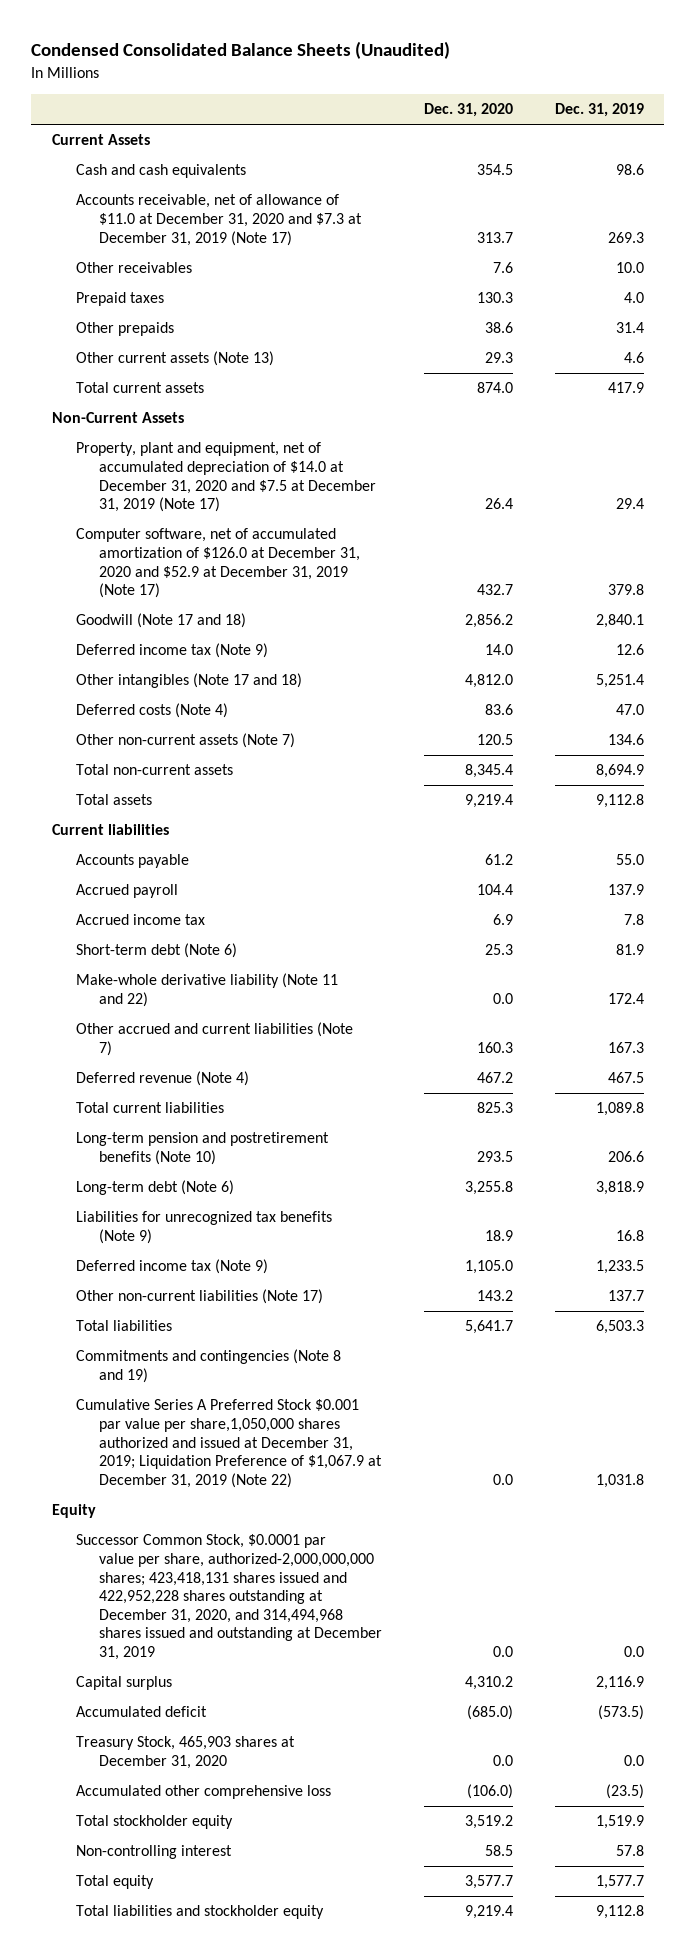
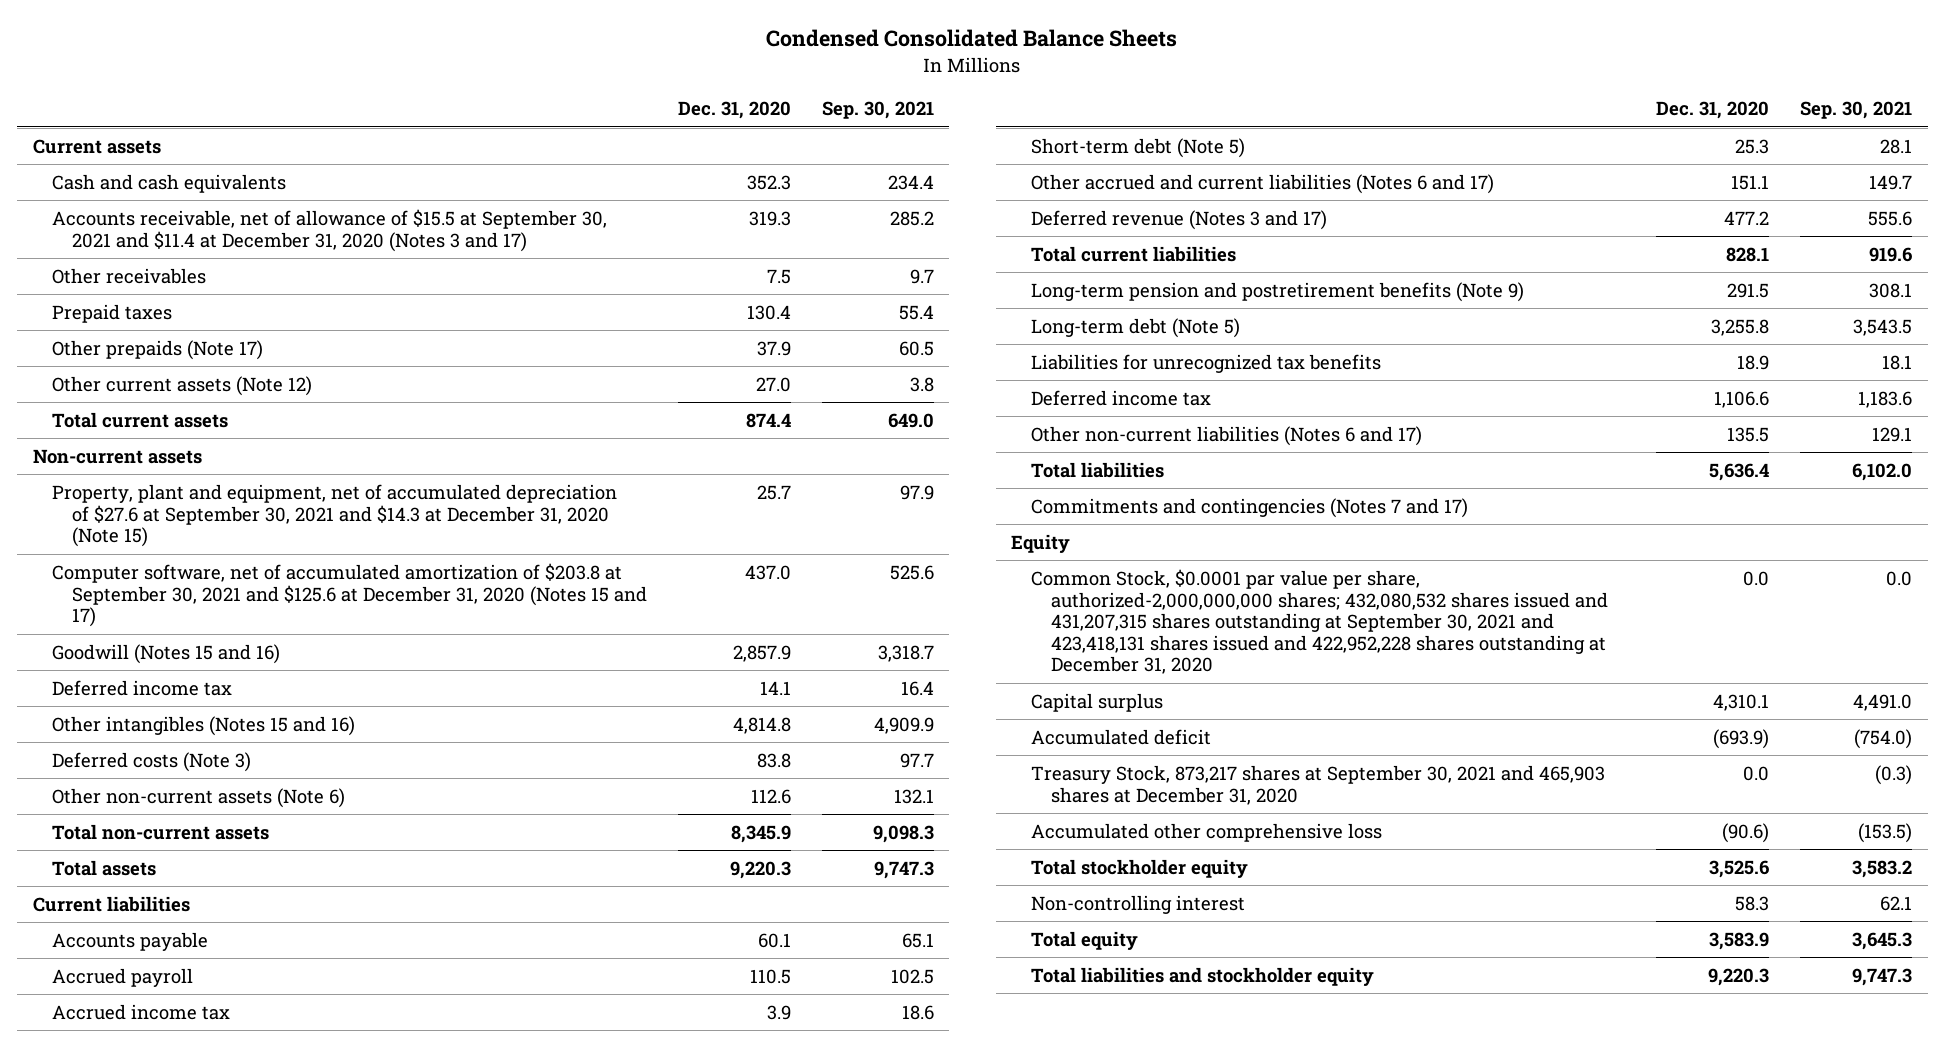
[31,41,451,60] Condensed Consolidated Balance Sheets (Unaudited) -> [766,29,1178,48] Condensed Consolidated Balance Sheets
[554,103,644,118] Dec. 31, 2019 -> none
none -> [821,101,934,120] Sep. 30, 2021
[52,134,151,146] Current Assets -> [32,138,161,154] Current assets
[476,164,513,176] 354.5 -> [746,174,791,190] 352.3
[75,194,362,246] Accounts receivable, net of allowance of $11.0 at December 31, 2020 and $7.3 at December 31, 2019 (Note 17) -> [52,208,608,252] Accounts receivable, net of allowance of $15.5 at September 30, 2021 and $11.4 at December 31, 2020 (Notes 3 and 17)
[476,231,513,243] 313.7 -> [748,210,791,226] 319.3
[492,262,513,274] 7.6 -> [766,268,791,284] 7.5
[476,292,513,304] 130.3 -> [746,304,791,320] 130.4
[75,322,174,337] Other prepaids -> [52,339,264,360] Other prepaids (Note 17)
[484,322,513,334] 38.6 -> [756,340,791,356] 37.9
[75,351,274,367] Other current assets (Note 13) -> [52,375,313,396] Other current assets (Note 12)
[484,352,513,364] 29.3 -> [755,376,791,392] 27.0
[476,382,513,394] 874.0 -> [745,412,791,428] 874.4
[52,412,185,424] Non-Current Assets -> [32,448,202,464] Non-current assets
[75,442,376,513] Property, plant and equipment, net of accumulated depreciation of $14.0 at December 31, 2020 and $7.5 at December 31, 2019 (Note 17) -> [52,483,618,548] Property, plant and equipment, net of accumulated depreciation of $27.6 at September 30, 2021 and $14.3 at December 31, 2020 (Note 15)
[484,498,513,510] 26.4 -> [756,484,791,500] 25.7
[75,528,360,599] Computer software, net of accumulated amortization of $126.0 at December 31, 2020 and $52.9 at December 31, 2019 (Note 17) -> [52,562,648,628] Computer software, net of accumulated amortization of $203.8 at September 30, 2021 and $125.6 at December 31, 2020 (Notes 15 and 17)
[476,584,513,596] 432.7 -> [744,564,791,580] 437.0
[75,613,246,629] Goodwill (Note 17 and 18) -> [52,643,281,664] Goodwill (Notes 15 and 16)
[464,614,513,629] 2,856.2 -> [732,644,791,662] 2,857.9
[75,643,268,659] Deferred income tax (Note 9) -> [52,679,233,696] Deferred income tax
[484,644,513,656] 14.0 -> [759,680,791,695] 14.1
[75,673,302,689] Other intangibles (Note 17 and 18) -> [52,715,356,736] Other intangibles (Notes 15 and 16)
[464,674,513,689] 4,812.0 -> [732,716,791,734] 4,814.8
[75,703,228,719] Deferred costs (Note 4) -> [52,751,252,772] Deferred costs (Note 3)
[484,704,513,716] 83.6 -> [756,752,791,768] 83.8
[75,733,295,749] Other non-current assets (Note 7) -> [52,787,346,808] Other non-current assets (Note 6)
[476,734,513,746] 120.5 -> [750,788,791,804] 112.6
[464,764,513,779] 8,345.4 -> [730,824,791,843] 8,345.9
[464,794,513,809] 9,219.4 -> [729,860,791,879] 9,220.3
[75,973,338,1007] Make-whole derivative liability (Note 11 and 22) -> none
[75,1399,382,1488] Cumulative Series A Preferred Stock $0.001 par value per share,1,050,000 shares authorized and issued at December 31, 2019; Liquidation Preference of $1,067.9 at December 31, 2019 (Note 22) -> none
[484,854,513,866] 61.2 -> [757,932,791,948] 60.1
[476,884,513,896] 104.4 -> [749,968,791,984] 110.5
[492,914,513,926] 6.9 -> [766,1004,791,1020] 3.9
[75,943,237,959] Short-term debt (Note 6) -> [1030,137,1245,158] Short-term debt (Note 5)
[75,1022,353,1056] Other accrued and current liabilities (Note 7) -> [1030,173,1494,194] Other accrued and current liabilities (Notes 6 and 17)
[476,1041,513,1053] 160.3 -> [1731,174,1770,190] 151.1
[75,1071,249,1087] Deferred revenue (Note 4) -> [1030,209,1327,230] Deferred revenue (Notes 3 and 17)
[476,1072,513,1084] 467.2 -> [1724,210,1770,225] 477.2
[476,1102,513,1114] 825.3 -> [1726,246,1770,262] 828.1
[75,1132,329,1165] Long-term pension and postretirement benefits (Note 10) -> [1030,281,1524,302] Long-term pension and postretirement benefits (Note 9)
[476,1150,513,1162] 293.5 -> [1727,282,1770,298] 291.5
[75,1180,234,1196] Long-term debt (Note 6) -> [1030,317,1240,338] Long-term debt (Note 5)
[75,1211,332,1244] Liabilities for unrecognized tax benefits (Note 9) -> [1030,353,1381,373] Liabilities for unrecognized tax benefits
[75,1259,268,1275] Deferred income tax (Note 9) -> [1030,389,1211,406] Deferred income tax
[464,1260,513,1275] 1,105.0 -> [1714,390,1770,408] 1,106.6
[75,1289,323,1305] Other non-current liabilities (Note 17) -> [1030,425,1422,446] Other non-current liabilities (Notes 6 and 17)
[476,1290,513,1302] 143.2 -> [1727,426,1770,442] 135.5
[464,1320,513,1335] 5,641.7 -> [1709,462,1770,481] 5,636.4
[75,1349,341,1383] Commitments and contingencies (Note 8 and 19) -> [1030,497,1468,518] Commitments and contingencies (Notes 7 and 17)
[75,1534,382,1660] Successor Common Stock, $0.0001 par value per share, authorized-2,000,000,000 shares; 423,418,131 shares issued and 422,952,228 shares outstanding at December 31, 2020, and 314,494,968 shares issued and outstanding at December 31, 2019 -> [1030,568,1608,675] Common Stock, $0.0001 par value per share, authorized-2,000,000,000 shares; 432,080,532 shares issued and 431,207,315 shares outstanding at September 30, 2021 and 423,418,131 shares issued and 422,952,228 shares outstanding at December 31, 2020
[464,1676,513,1691] 4,310.2 -> [1713,693,1770,711] 4,310.1
[466,1705,513,1721] (685.0) -> [1713,728,1770,749] (693.9)
[75,1736,295,1769] Treasury Stock, 465,903 shares at December 31, 2020 -> [1030,764,1605,805] Treasury Stock, 873,217 shares at September 30, 2021 and 465,903 shares at December 31, 2020
[466,1784,513,1800] (106.0) -> [1722,822,1770,843] (90.6)
[464,1815,513,1830] 3,519.2 -> [1709,859,1770,878] 3,525.6
[484,1845,513,1857] 58.5 -> [1735,895,1770,911] 58.3
[464,1875,513,1890] 3,577.7 -> [1709,931,1770,950] 3,583.9
[464,1905,513,1920] 9,219.4 -> [1708,967,1770,986] 9,220.3

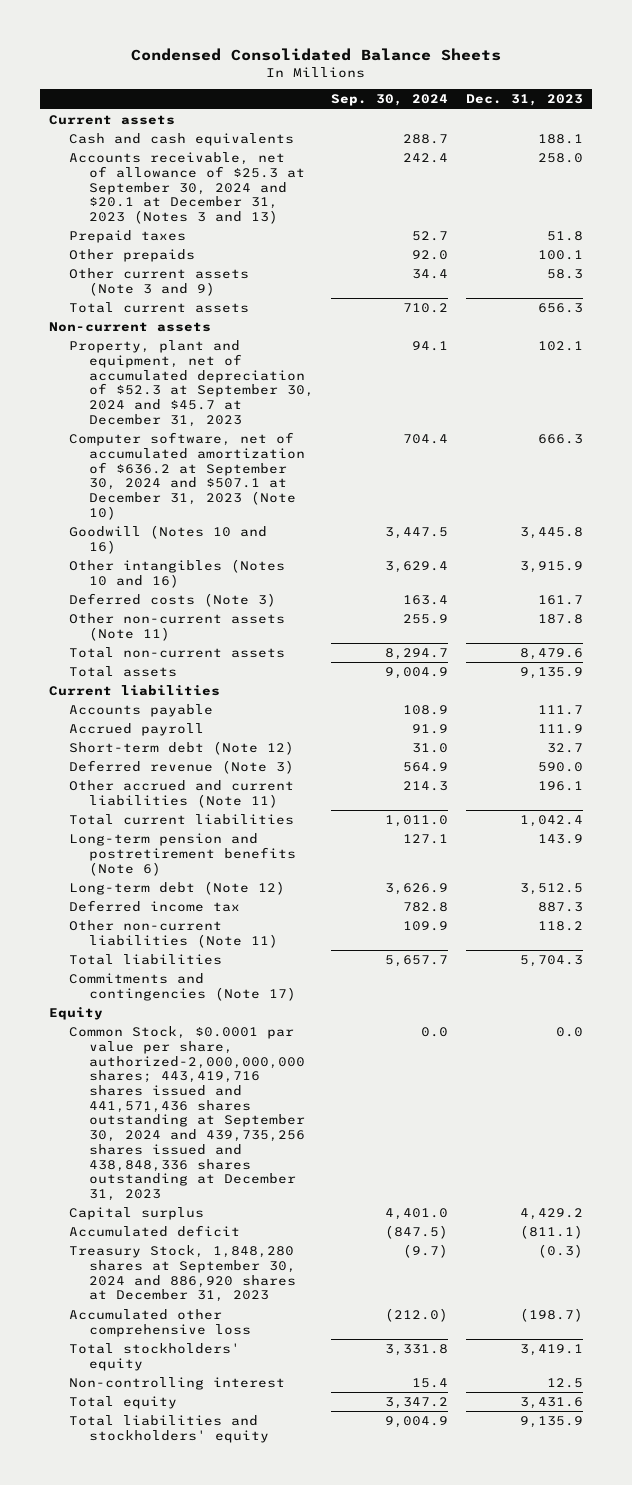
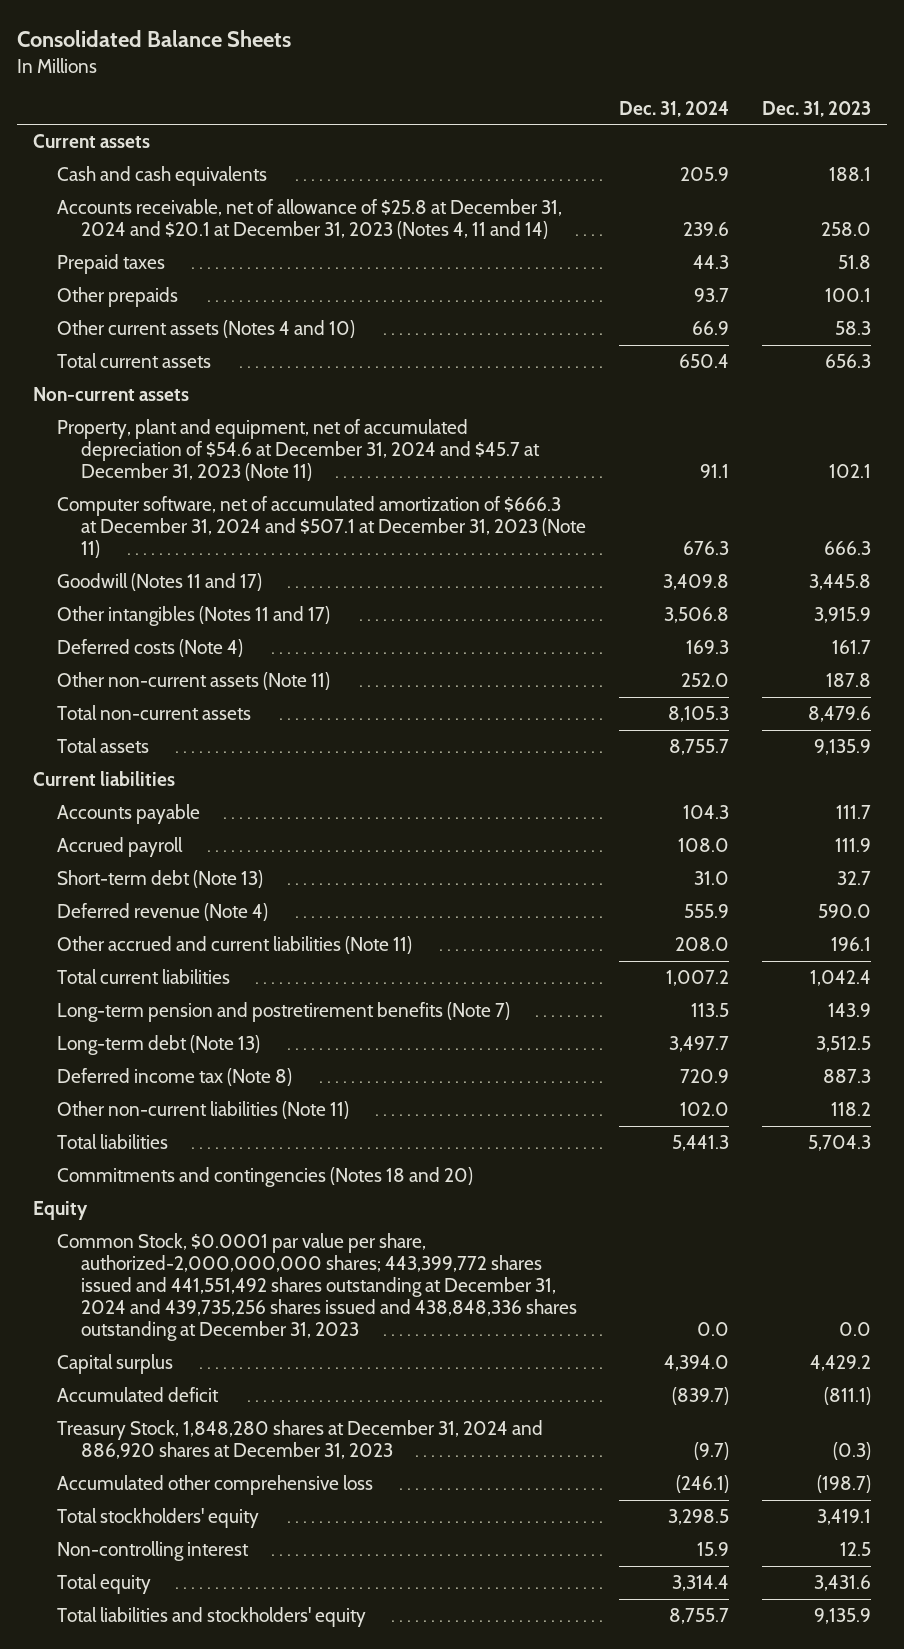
[131,47,502,61] Condensed Consolidated Balance Sheets -> [16,29,291,47] Consolidated Balance Sheets
[331,94,449,107] Sep. 30, 2024 -> none
none -> [619,100,730,117] Dec. 31, 2024
[68,152,305,225] Accounts receivable, net of allowance of $25.3 at September 30, 2024 and $20.1 at December 31, 2023 (Notes 3 and 13) -> [57,199,563,240] Accounts receivable, net of allowance of $25.8 at December 31, 2024 and $20.1 at December 31, 2023 (Notes 4, 11 and 14)
[68,268,249,296] Other current assets (Note 3 and 9) -> [57,320,356,339] Other current assets (Notes 4 and 10)
[68,340,314,427] Property, plant and equipment, net of accumulated depreciation of $52.3 at September 30, 2024 and $45.7 at December 31, 2023 -> [57,419,541,482] Property, plant and equipment, net of accumulated depreciation of $54.6 at December 31, 2024 and $45.7 at December 31, 2023 (Note 11)
[68,432,305,520] Computer software, net of accumulated amortization of $636.2 at September 30, 2024 and $507.1 at December 31, 2023 (Note 10) -> [57,496,587,559] Computer software, net of accumulated amortization of $666.3 at December 31, 2024 and $507.1 at December 31, 2023 (Note 11)
[68,525,267,554] Goodwill (Notes 10 and 16) -> [57,573,263,592] Goodwill (Notes 11 and 17)
[68,559,285,588] Other intangibles (Notes 10 and 16) -> [57,606,331,627] Other intangibles (Notes 11 and 17)
[68,593,276,608] Deferred costs (Note 3) -> [57,639,244,658] Deferred costs (Note 4)
[68,741,294,756] Short-term debt (Note 12) -> [57,870,264,889] Short-term debt (Note 13)
[68,760,294,775] Deferred revenue (Note 3) -> [57,903,269,922] Deferred revenue (Note 4)
[68,833,296,876] Long-term pension and postretirement benefits (Note 6) -> [57,1002,511,1023] Long-term pension and postretirement benefits (Note 7)
[68,881,285,896] Long-term debt (Note 12) -> [57,1035,261,1056] Long-term debt (Note 13)
[68,900,240,913] Deferred income tax -> [57,1068,293,1087] Deferred income tax (Note 8)
[68,973,296,1001] Commitments and contingencies (Note 17) -> [57,1167,474,1188] Commitments and contingencies (Notes 18 and 20)
[68,1026,305,1202] Common Stock, $0.0001 par value per share, authorized-2,000,000,000 shares; 443,419,716 shares issued and 441,571,436 shares outstanding at September 30, 2024 and 439,735,256 shares issued and 438,848,336 shares outstanding at December 31, 2023 -> [57,1233,578,1342] Common Stock, $0.0001 par value per share, authorized-2,000,000,000 shares; 443,399,772 shares issued and 441,551,492 shares outstanding at December 31, 2024 and 439,735,256 shares issued and 438,848,336 shares outstanding at December 31, 2023
[68,1245,296,1303] Treasury Stock, 1,848,280 shares at September 30, 2024 and 886,920 shares at December 31, 2023 -> [57,1420,544,1460] Treasury Stock, 1,848,280 shares at December 31, 2024 and 886,920 shares at December 31, 2023

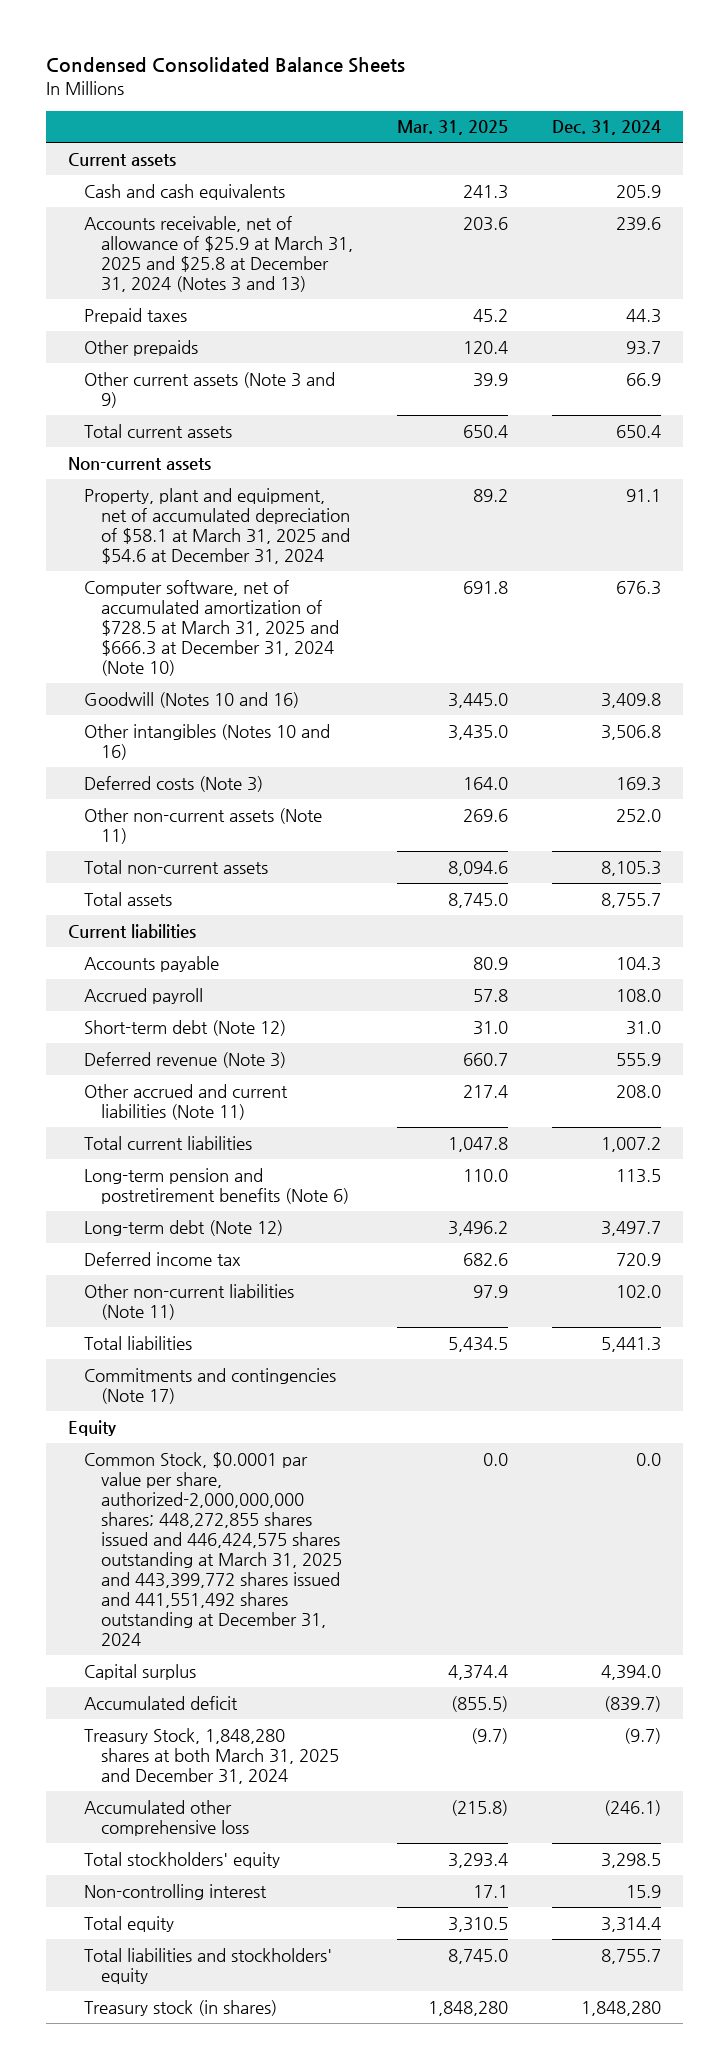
[16,29,291,47] Consolidated Balance Sheets -> [45,57,405,74] Condensed Consolidated Balance Sheets
[761,100,871,117] Dec. 31, 2023 -> none
none -> [396,120,508,136] Mar. 31, 2025
[57,199,563,240] Accounts receivable, net of allowance of $25.8 at December 31, 2024 and $20.1 at December 31, 2023 (Notes 4, 11 and 14) -> [84,215,353,292] Accounts receivable, net of allowance of $25.9 at March 31, 2025 and $25.8 at December 31, 2024 (Notes 3 and 13)
[57,320,356,339] Other current assets (Notes 4 and 10) -> [84,371,336,408] Other current assets (Note 3 and 9)
[57,419,541,482] Property, plant and equipment, net of accumulated depreciation of $54.6 at December 31, 2024 and $45.7 at December 31, 2023 (Note 11) -> [84,487,350,564] Property, plant and equipment, net of accumulated depreciation of $58.1 at March 31, 2025 and $54.6 at December 31, 2024
[57,496,587,559] Computer software, net of accumulated amortization of $666.3 at December 31, 2024 and $507.1 at December 31, 2023 (Note 11) -> [84,579,339,676] Computer software, net of accumulated amortization of $728.5 at March 31, 2025 and $666.3 at December 31, 2024 (Note 10)
[57,573,263,592] Goodwill (Notes 11 and 17) -> [84,691,300,708] Goodwill (Notes 10 and 16)
[57,606,331,627] Other intangibles (Notes 11 and 17) -> [84,723,331,760] Other intangibles (Notes 10 and 16)
[57,639,244,658] Deferred costs (Note 4) -> [84,775,264,792] Deferred costs (Note 3)
[57,870,264,889] Short-term debt (Note 13) -> [84,1019,287,1036] Short-term debt (Note 12)
[57,903,269,922] Deferred revenue (Note 4) -> [84,1051,287,1068] Deferred revenue (Note 3)
[57,1002,511,1023] Long-term pension and postretirement benefits (Note 7) -> [84,1167,349,1204] Long-term pension and postretirement benefits (Note 6)
[57,1035,261,1056] Long-term debt (Note 13) -> [84,1219,284,1236] Long-term debt (Note 12)
[57,1068,293,1087] Deferred income tax (Note 8) -> [84,1251,242,1266] Deferred income tax
[57,1167,474,1188] Commitments and contingencies (Notes 18 and 20) -> [84,1367,337,1404] Commitments and contingencies (Note 17)
[57,1233,578,1342] Common Stock, $0.0001 par value per share, authorized-2,000,000,000 shares; 443,399,772 shares issued and 441,551,492 shares outstanding at December 31, 2024 and 439,735,256 shares issued and 438,848,336 shares outstanding at December 31, 2023 -> [84,1451,342,1646] Common Stock, $0.0001 par value per share, authorized-2,000,000,000 shares; 448,272,855 shares issued and 446,424,575 shares outstanding at March 31, 2025 and 443,399,772 shares issued and 441,551,492 shares outstanding at December 31, 2024
[57,1420,544,1460] Treasury Stock, 1,848,280 shares at December 31, 2024 and 886,920 shares at December 31, 2023 -> [84,1727,339,1784] Treasury Stock, 1,848,280 shares at both March 31, 2025 and December 31, 2024
none -> [84,1999,278,2016] Treasury stock (in shares)

